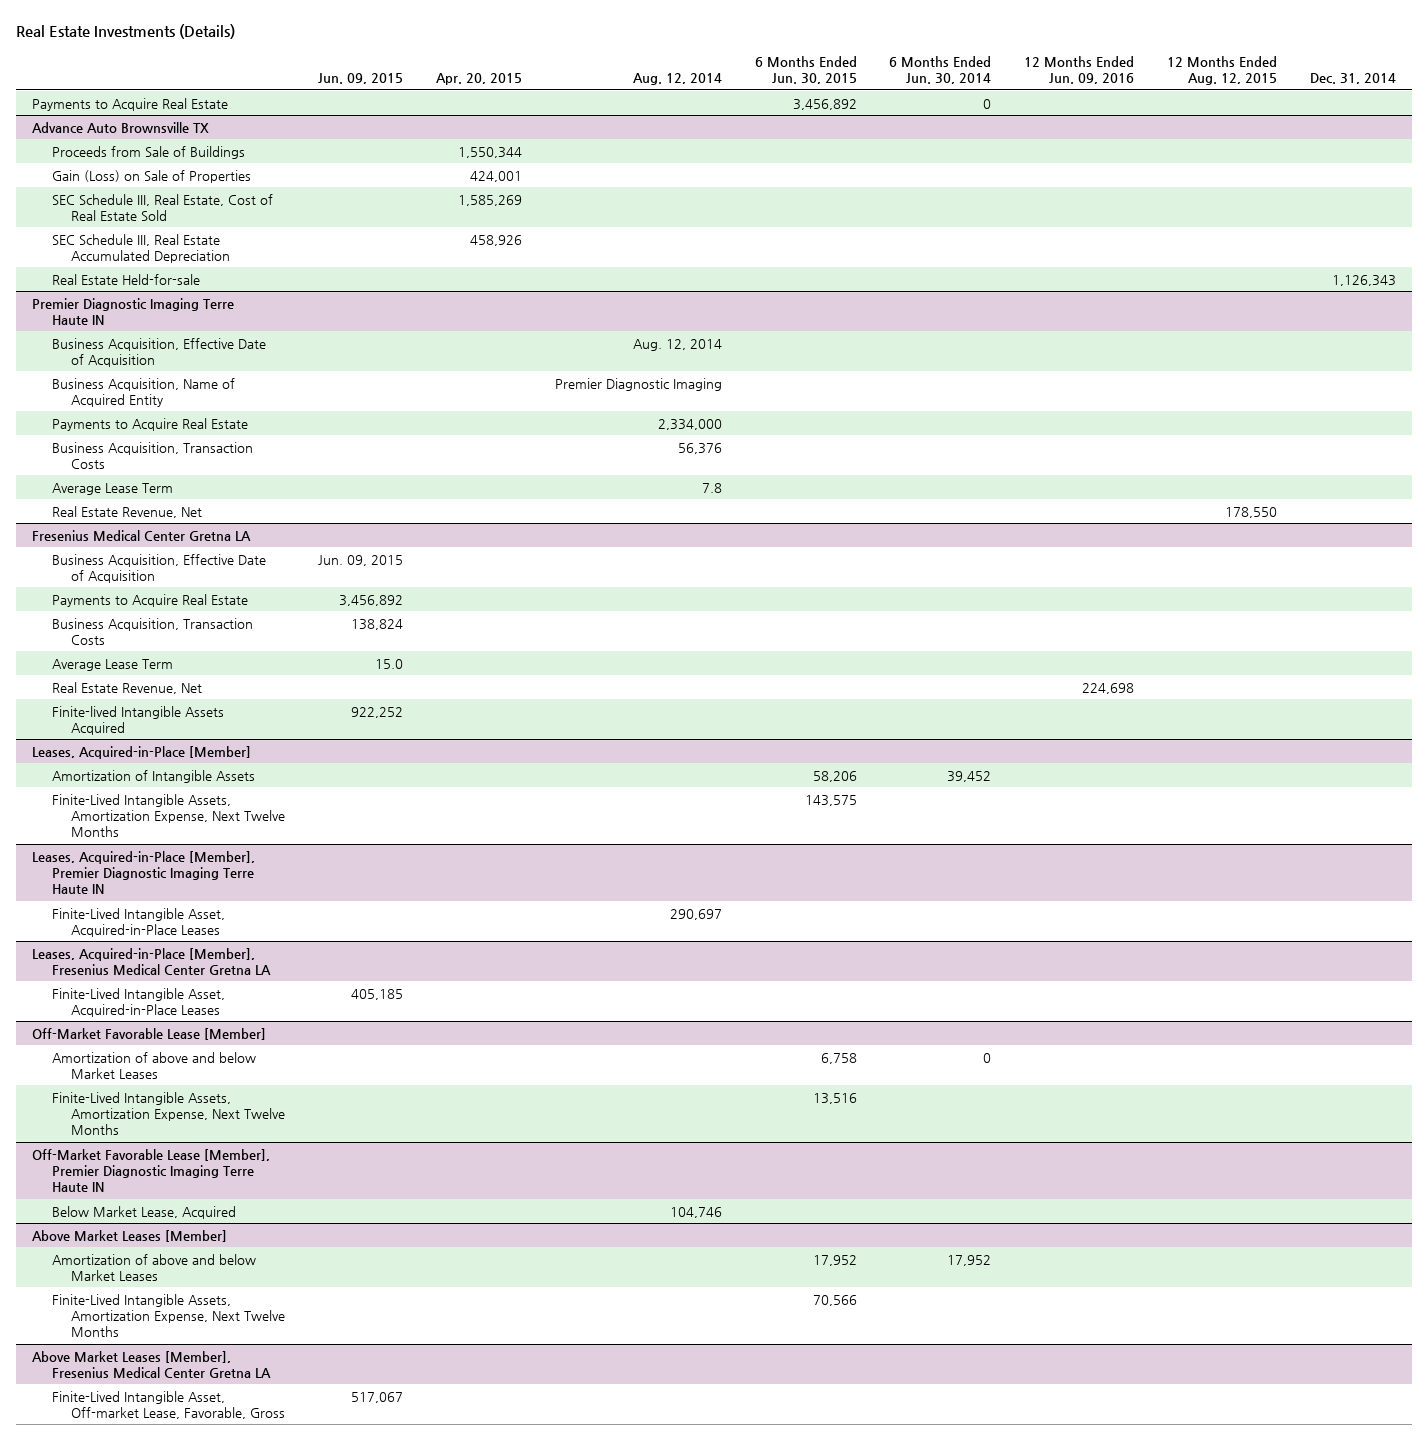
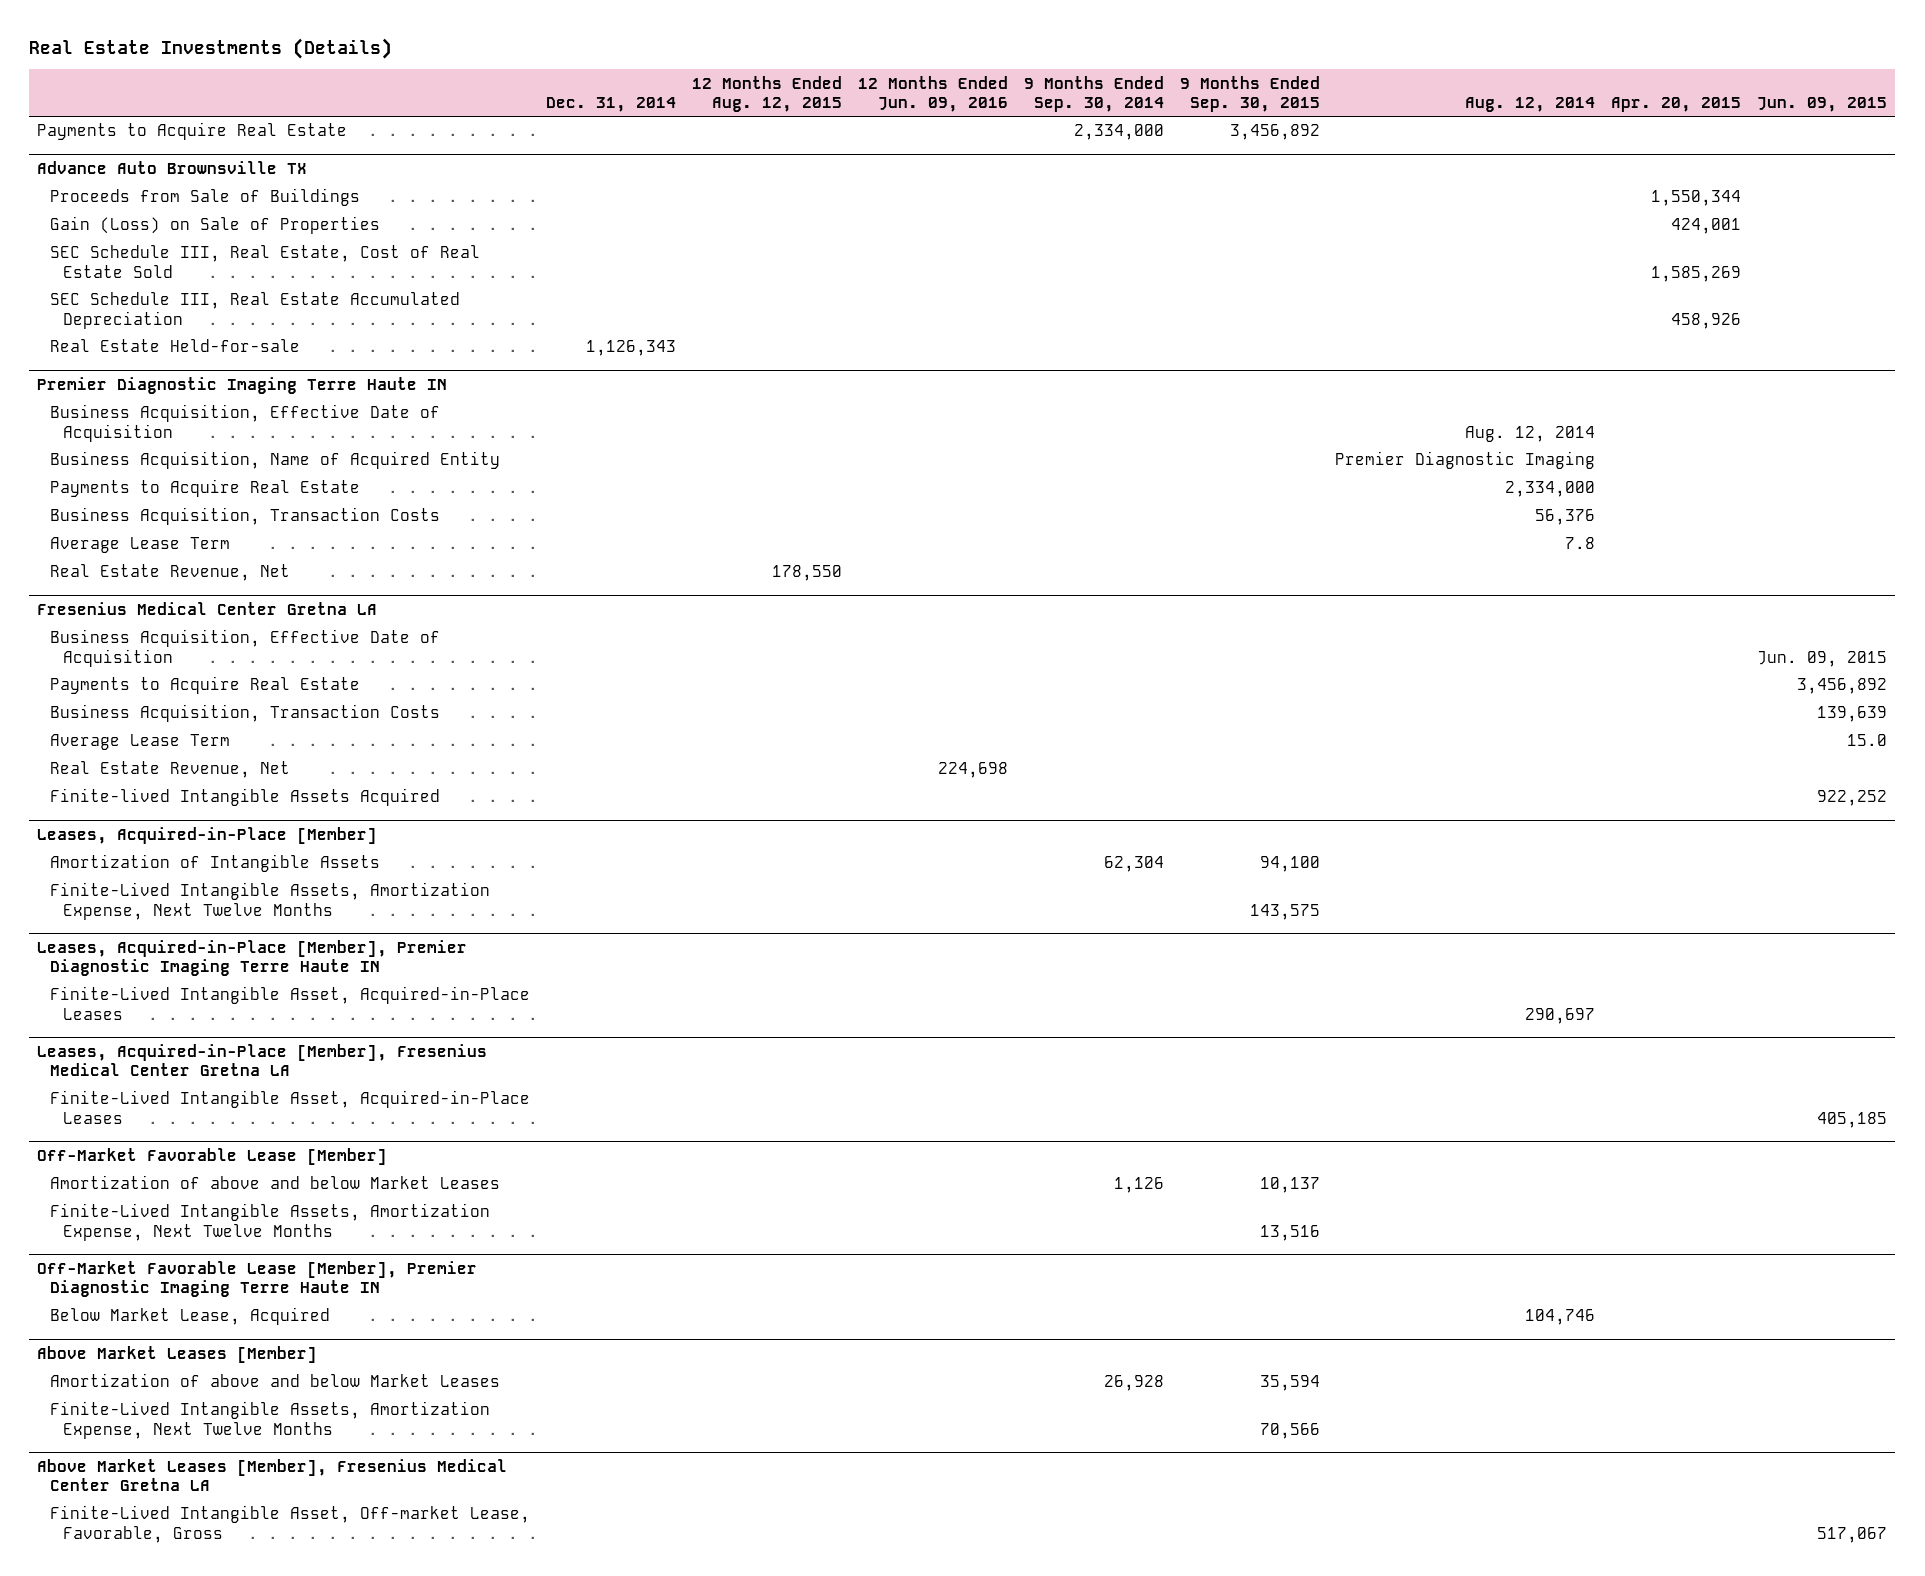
[754,55,857,85] 6 Months Ended Jun. 30, 2015 -> none
[889,55,992,85] 6 Months Ended Jun. 30, 2014 -> none
none -> [1023,75,1164,112] 9 Months Ended Sep. 30, 2014
none -> [1179,75,1320,112] 9 Months Ended Sep. 30, 2015
[351,618,404,630] 138,824 -> [1817,706,1888,723] 139,639

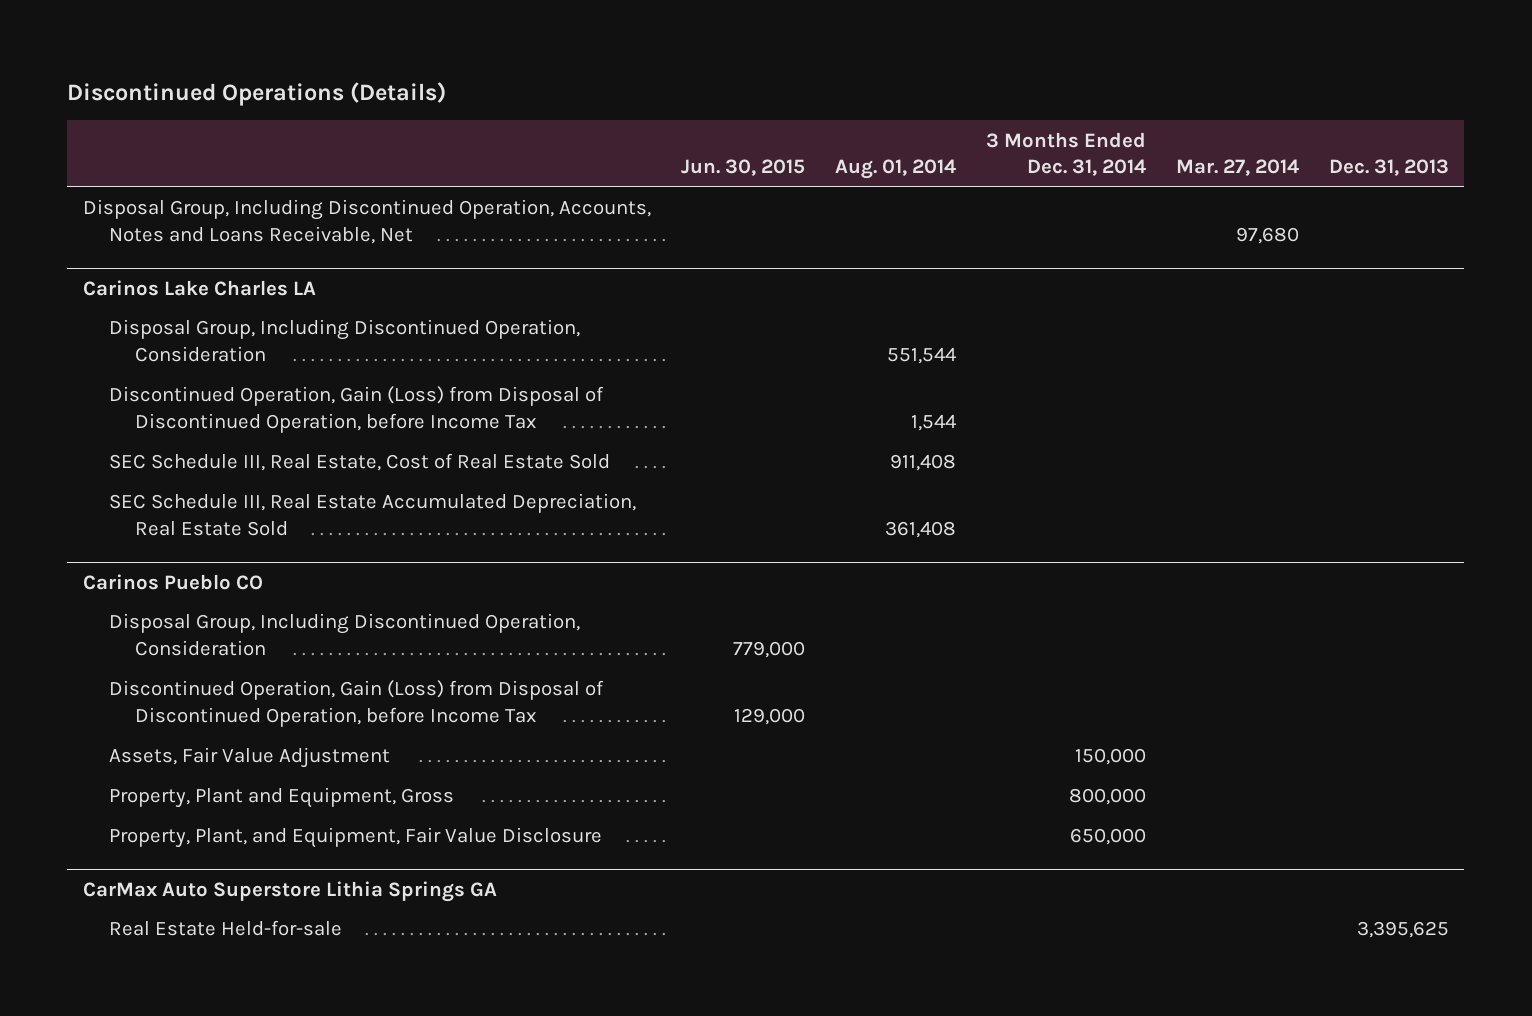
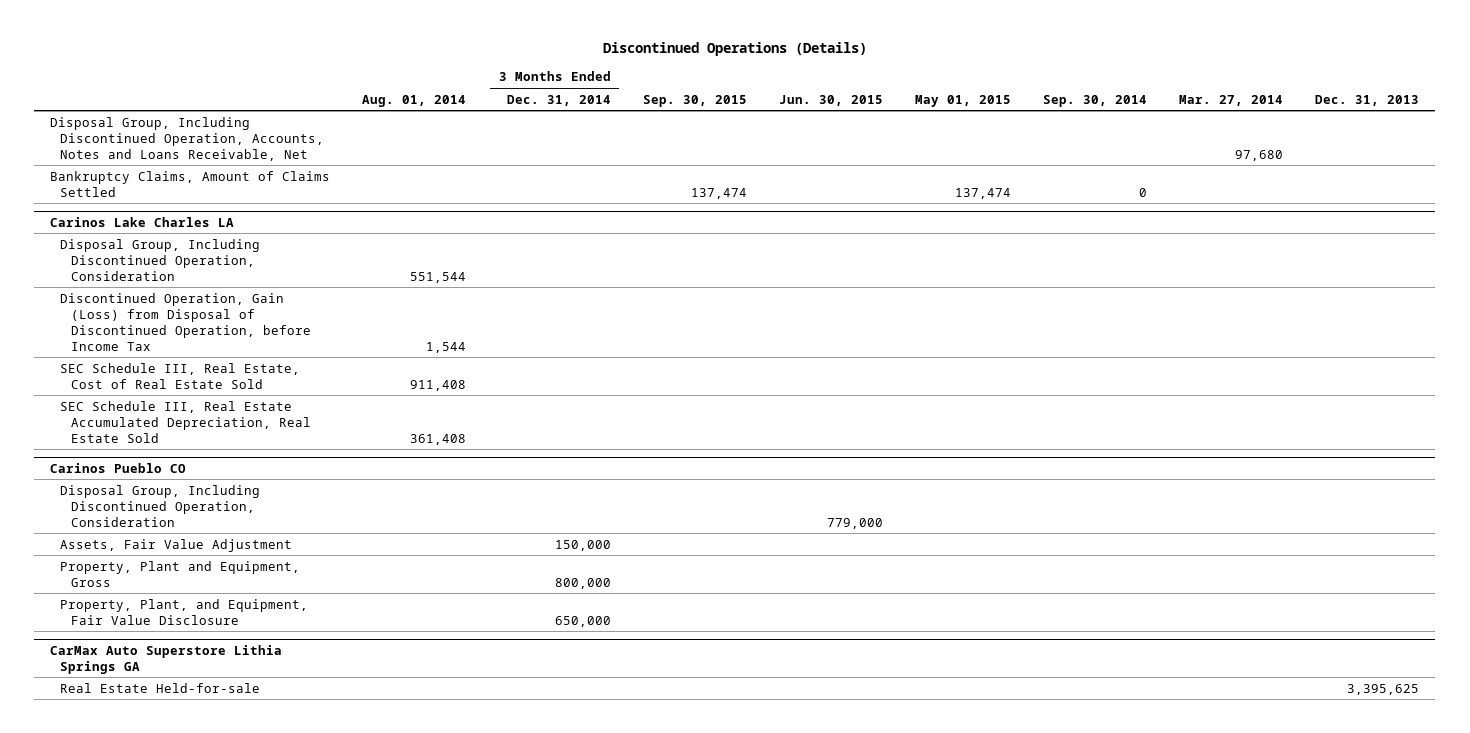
none -> [642,94,747,107] Sep. 30, 2015
none -> [914,94,1011,107] May 01, 2015
none -> [1043,94,1148,107] Sep. 30, 2014
none -> [50,170,331,197] Bankruptcy Claims, Amount of Claims Settled
[108,680,604,728] Discontinued Operation, Gain (Loss) from Disposal of Discontinued Operation, before Income Tax -> none

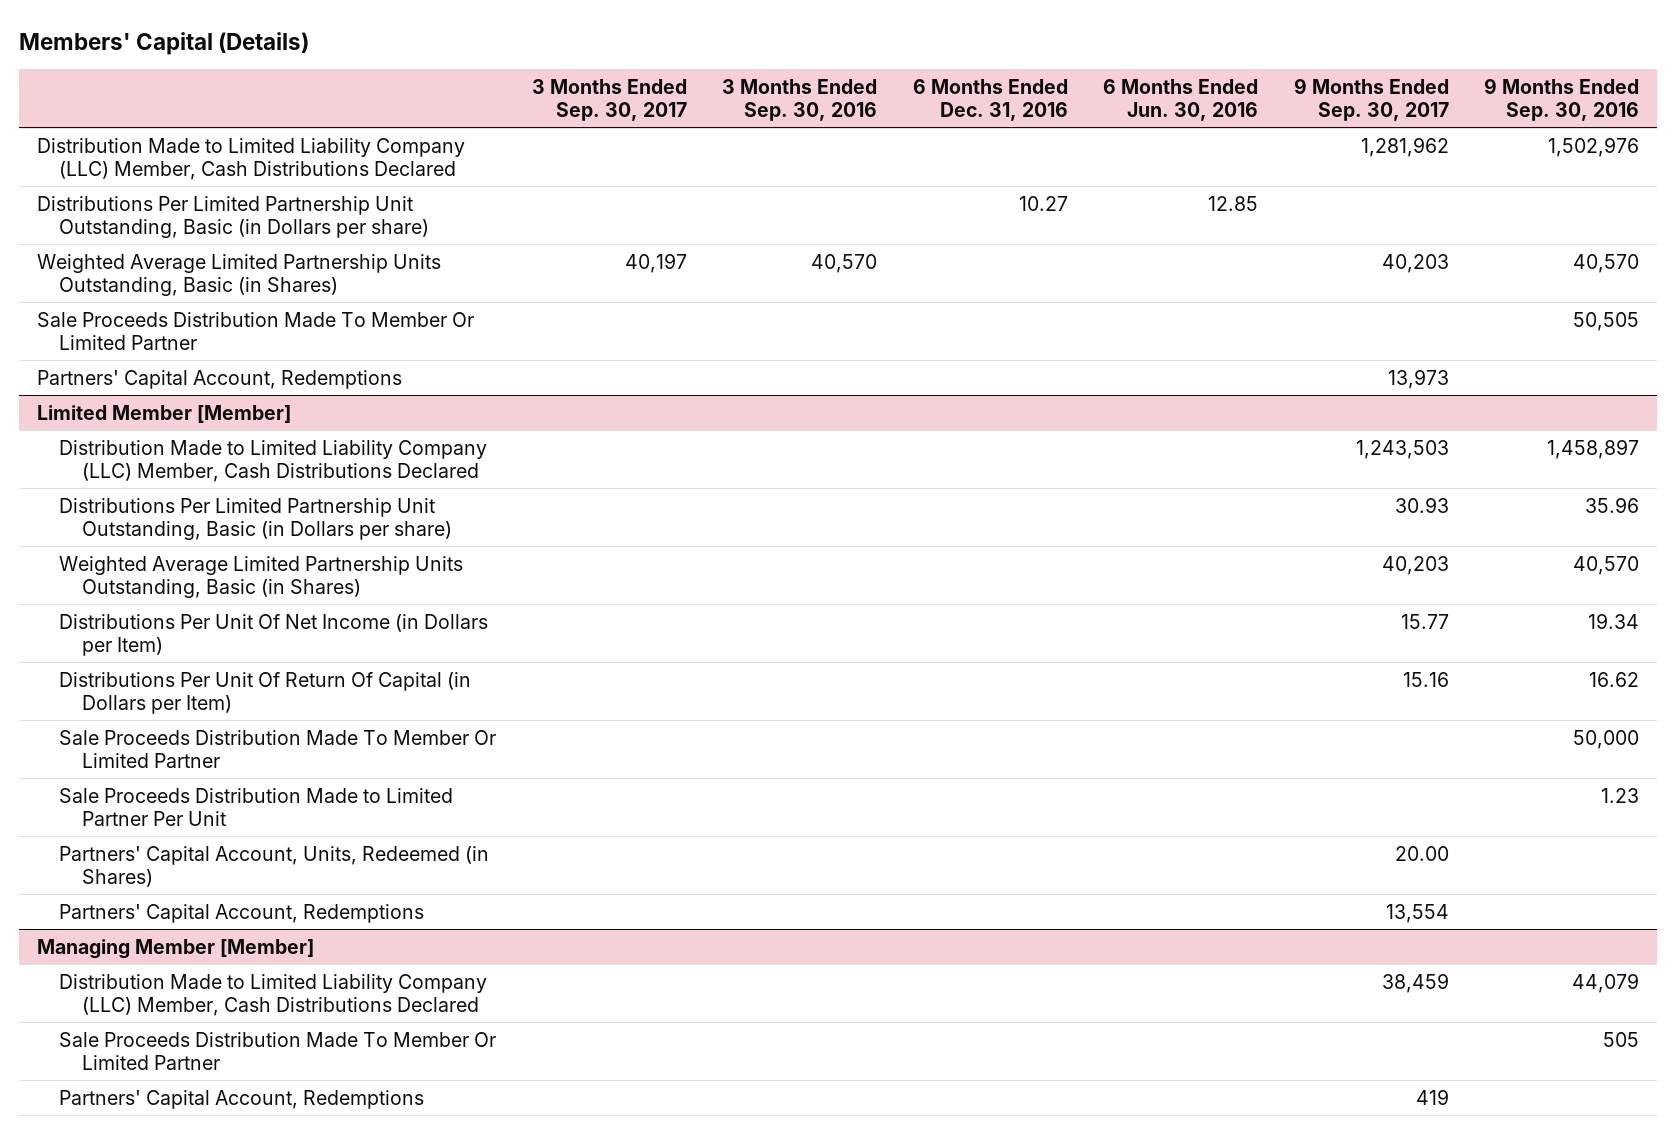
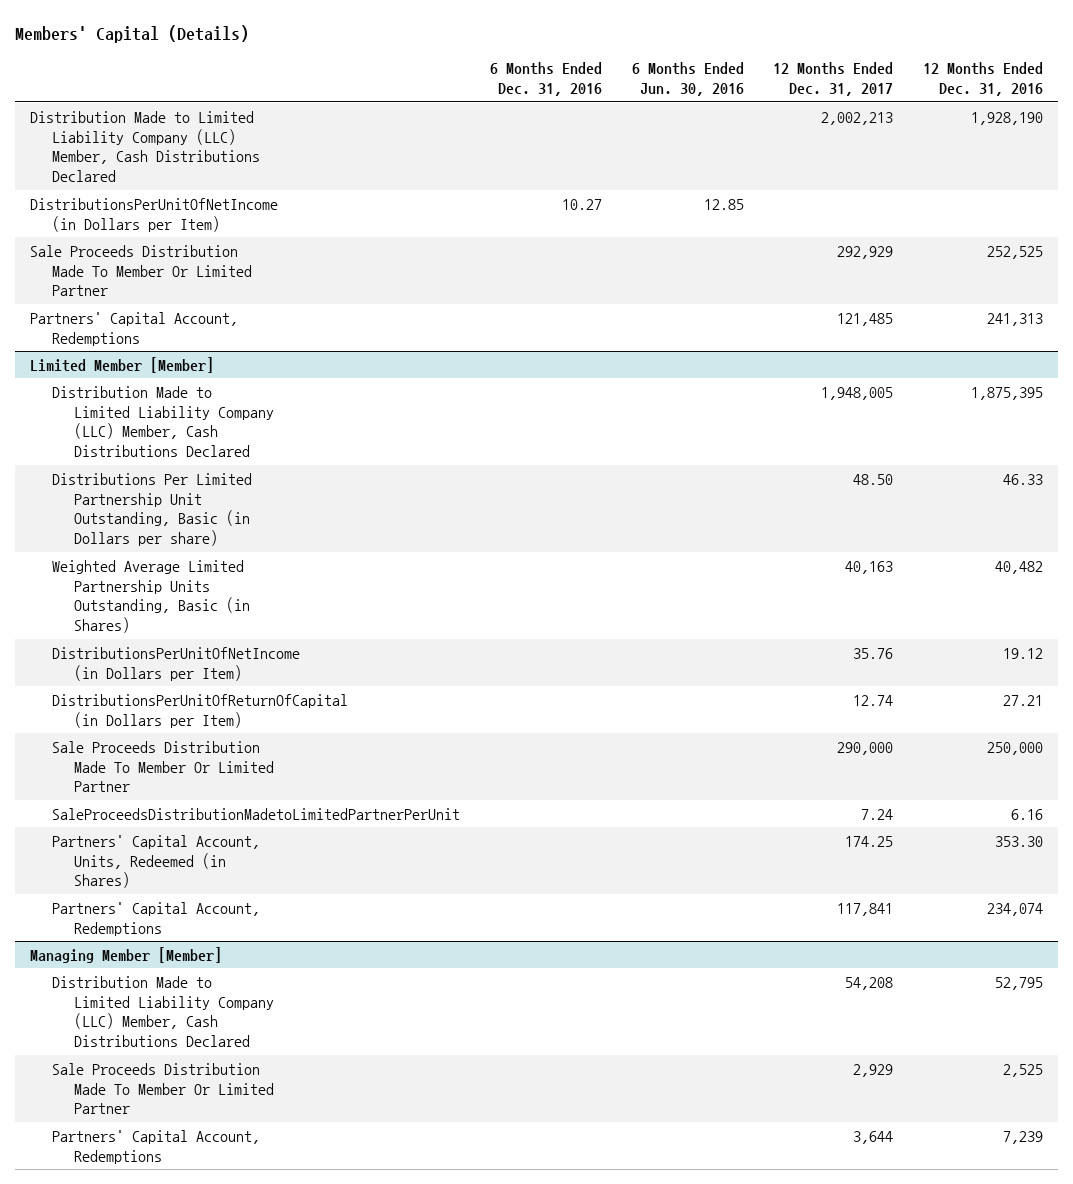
[531,78,687,121] 3 Months Ended Sep. 30, 2017 -> none
[722,78,878,121] 3 Months Ended Sep. 30, 2016 -> none
[1293,77,1449,121] 9 Months Ended Sep. 30, 2017 -> none
[1483,77,1639,121] 9 Months Ended Sep. 30, 2016 -> none
none -> [773,61,894,96] 12 Months Ended Dec. 31, 2017
none -> [923,61,1044,96] 12 Months Ended Dec. 31, 2016
[37,253,442,296] Weighted Average Limited Partnership Units Outstanding, Basic (in Shares) -> none
[37,195,430,238] Distributions Per Limited Partnership Unit Outstanding, Basic (in Dollars per share) -> [29,197,278,232] DistributionsPerUnitOfNetIncome (in Dollars per Item)
[59,613,489,656] Distributions Per Unit Of Net Income (in Dollars per Item) -> [51,646,300,681] DistributionsPerUnitOfNetIncome (in Dollars per Item)
[59,671,472,714] Distributions Per Unit Of Return Of Capital (in Dollars per Item) -> [51,693,348,728] DistributionsPerUnitOfReturnOfCapital (in Dollars per Item)
[59,787,454,826] Sale Proceeds Distribution Made to Limited Partner Per Unit -> [51,807,460,820] SaleProceedsDistributionMadetoLimitedPartnerPerUnit

